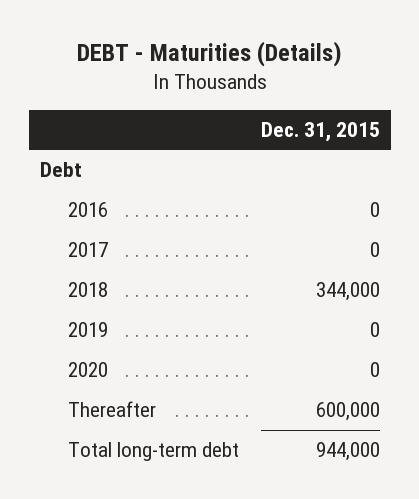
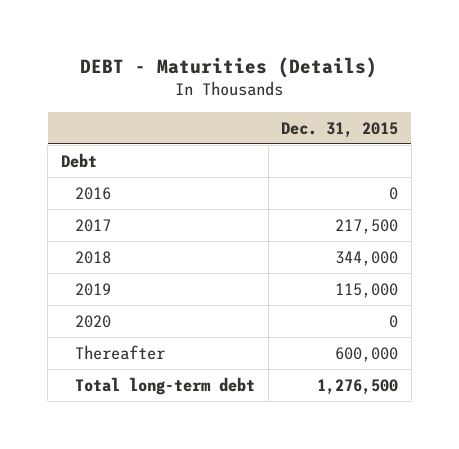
[369,242,380,258] 0 -> [335,218,399,234] 217,500
[369,322,380,338] 0 -> [335,282,399,298] 115,000
[315,442,380,462] 944,000 -> [317,378,399,395] 1,276,500

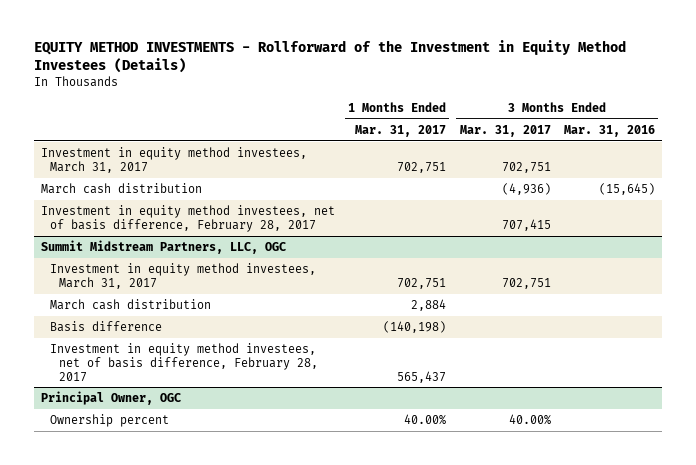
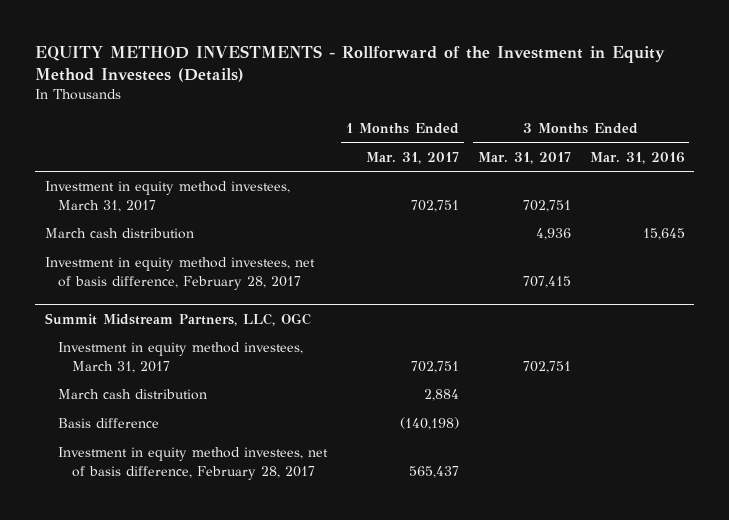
[501,182,551,195] (4,936) -> [535,228,571,241] 4,936
[598,182,655,195] (15,645) -> [642,228,685,241] 15,645
[40,390,181,405] Principal Owner, OGC -> none
[49,413,169,427] Ownership percent -> none

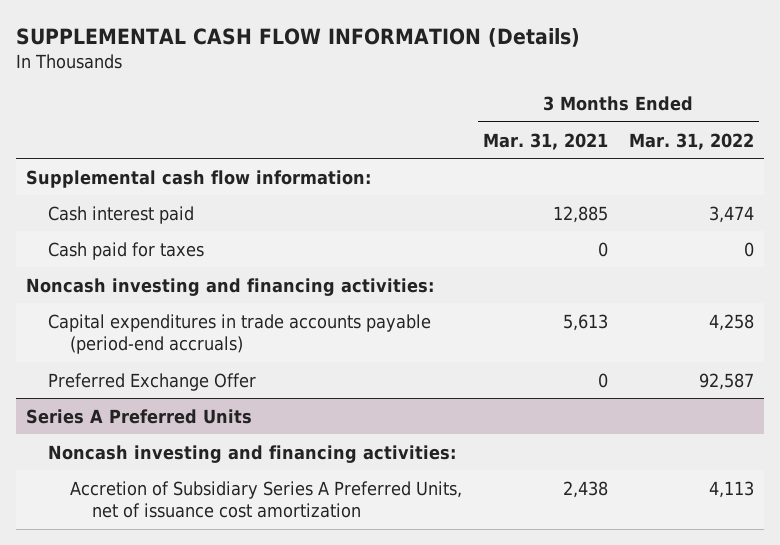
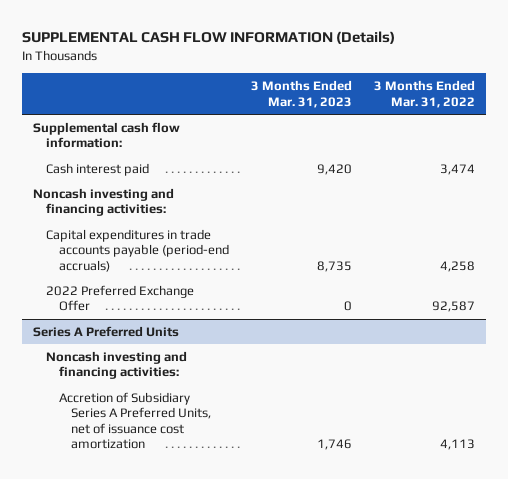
[482,132,608,150] Mar. 31, 2021 -> none
none -> [250,80,352,108] 3 Months Ended Mar. 31, 2023
[48,241,205,260] Cash paid for taxes -> none
[48,372,257,391] Preferred Exchange Offer -> [45,284,194,312] 2022 Preferred Exchange Offer

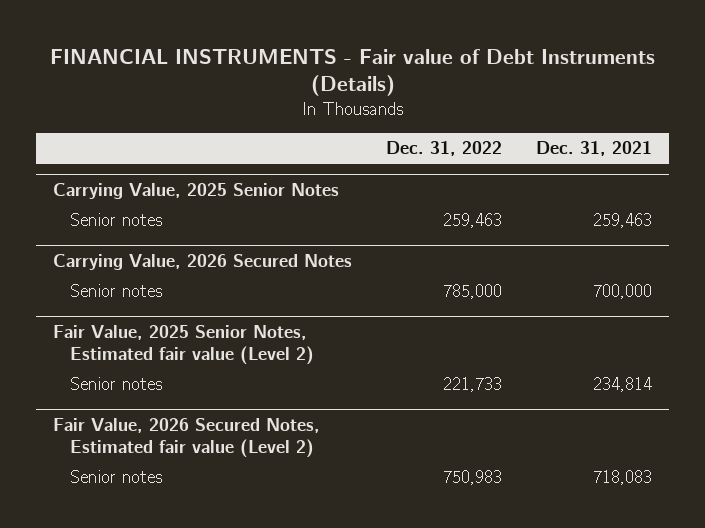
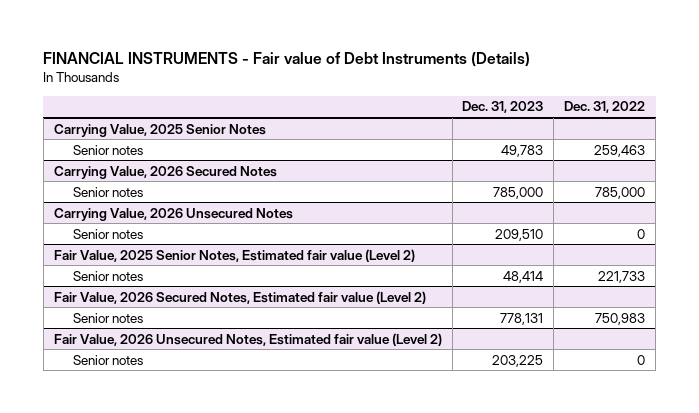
[535,141,652,157] Dec. 31, 2021 -> none
none -> [462,101,544,114] Dec. 31, 2023
none -> [53,207,293,221] Carrying Value, 2026 Unsecured Notes
none -> [73,228,144,239] Senior notes
none -> [53,332,442,346] Fair Value, 2026 Unsecured Notes, Estimated fair value (Level 2)
none -> [73,354,144,365] Senior notes

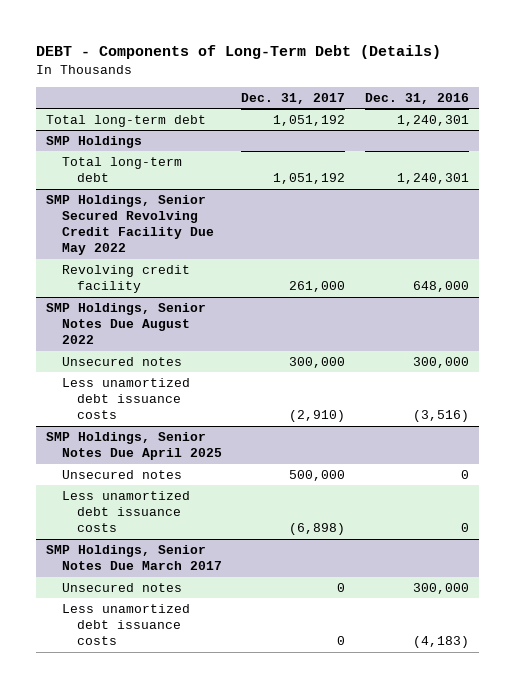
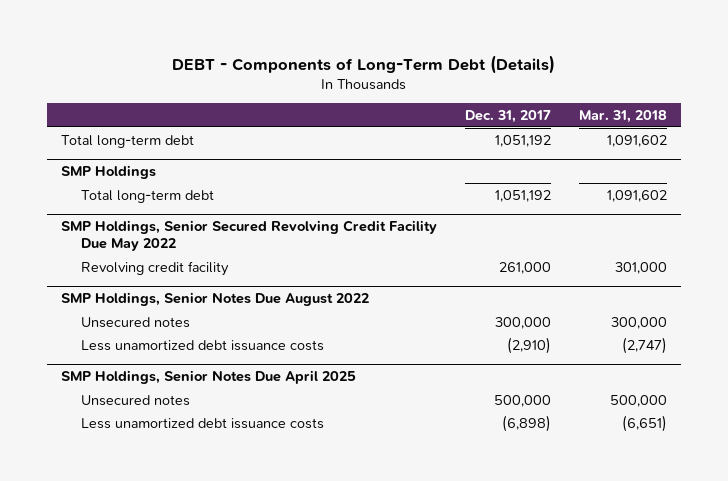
[365,92,470,104] Dec. 31, 2016 -> none
none -> [578,110,667,124] Mar. 31, 2018
[46,545,222,571] SMP Holdings, Senior Notes Due March 2017 -> none
[61,583,182,593] Unsecured notes -> none
[61,604,190,646] Less unamortized debt issuance costs -> none

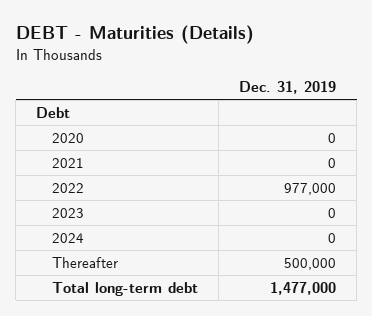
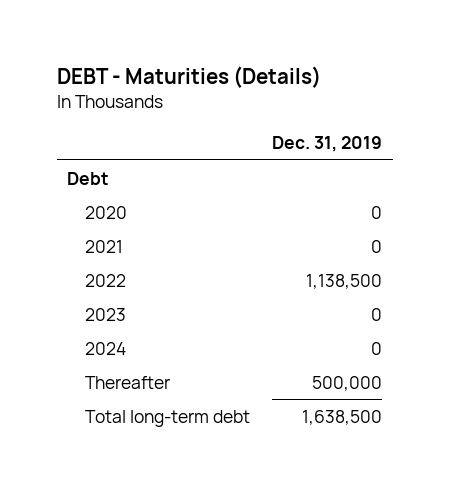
[284,182,337,195] 977,000 -> [306,273,383,289] 1,138,500
[270,281,337,295] 1,477,000 -> [302,409,383,425] 1,638,500

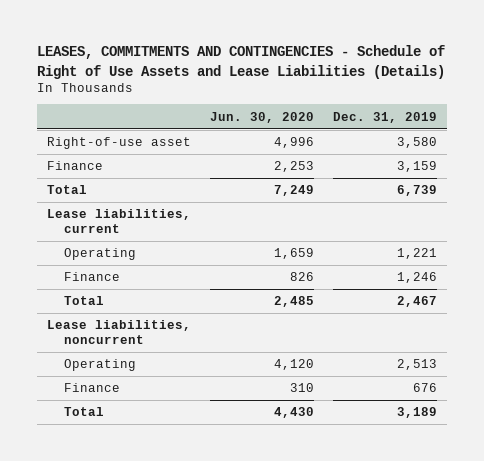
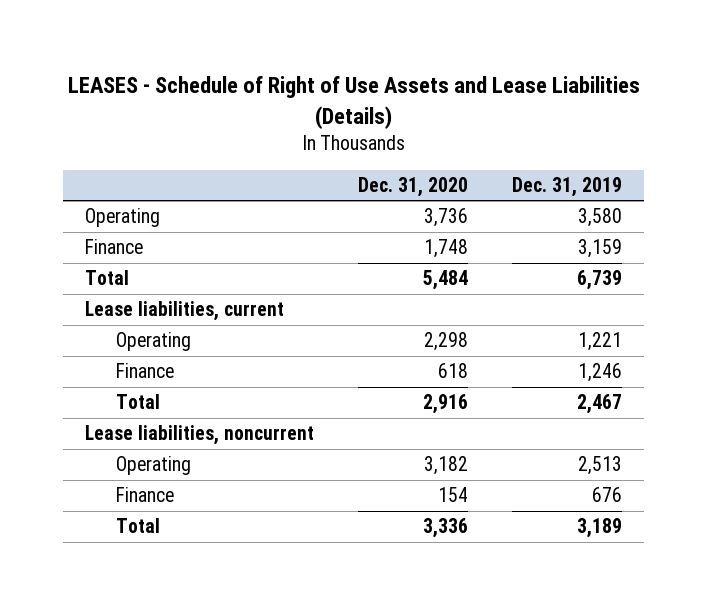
[37,45,446,79] LEASES, COMMITMENTS AND CONTINGENCIES - Schedule of Right of Use Assets and Lease Liabilities (Details) -> [67,76,640,129] LEASES - Schedule of Right of Use Assets and Lease Liabilities (Details)
[210,111,315,123] Jun. 30, 2020 -> none
none -> [358,176,469,197] Dec. 31, 2020
[46,137,191,150] Right-of-use asset -> [85,208,161,228] Operating

